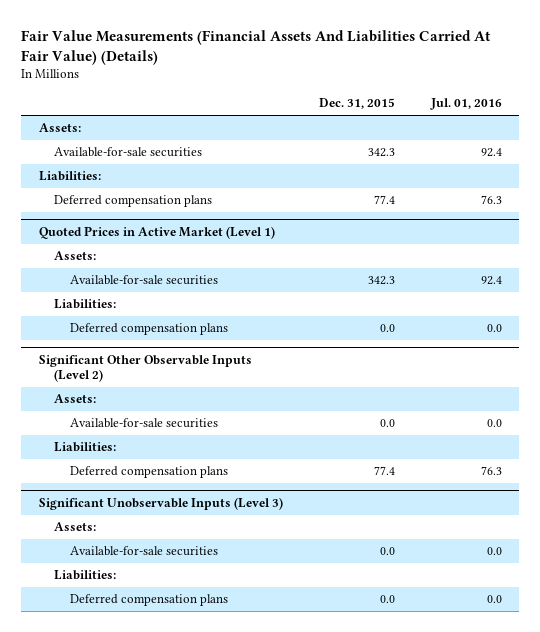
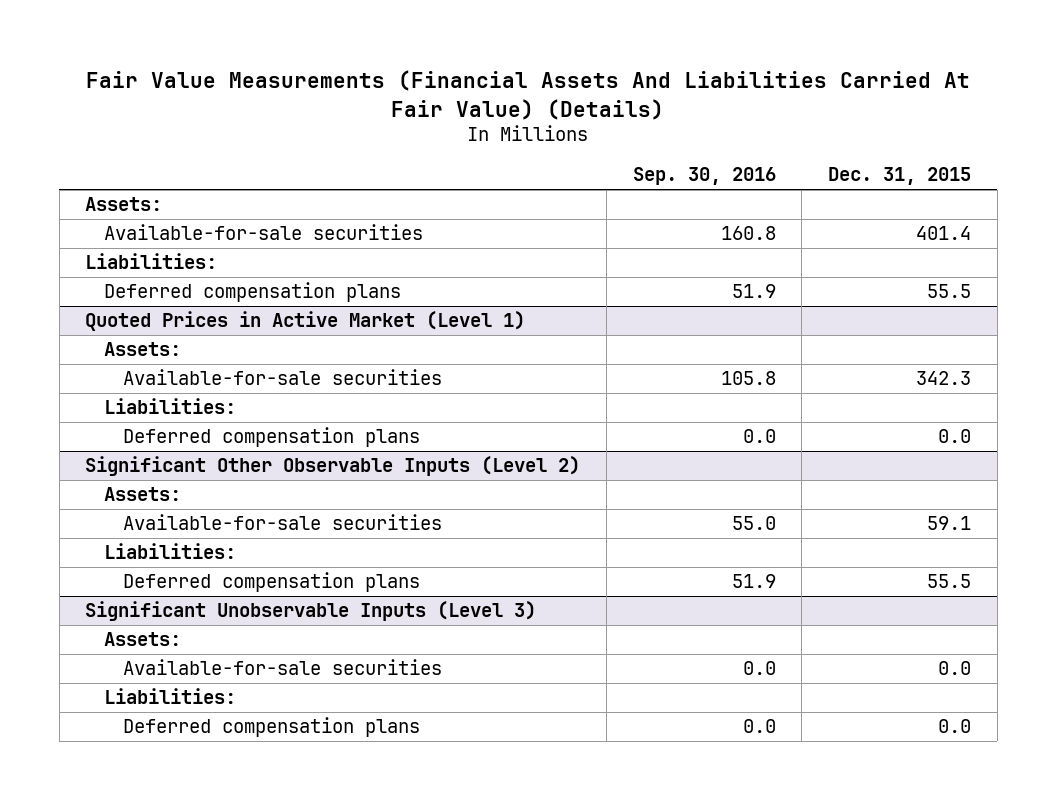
[429,98,502,111] Jul. 01, 2016 -> none
none -> [632,167,776,186] Sep. 30, 2016
[367,148,395,158] 342.3 -> [916,226,972,241] 401.4
[373,195,395,205] 77.4 -> [927,284,972,299] 55.5
[379,419,395,428] 0.0 -> [927,516,972,531] 59.1
[373,466,395,476] 77.4 -> [927,574,972,589] 55.5

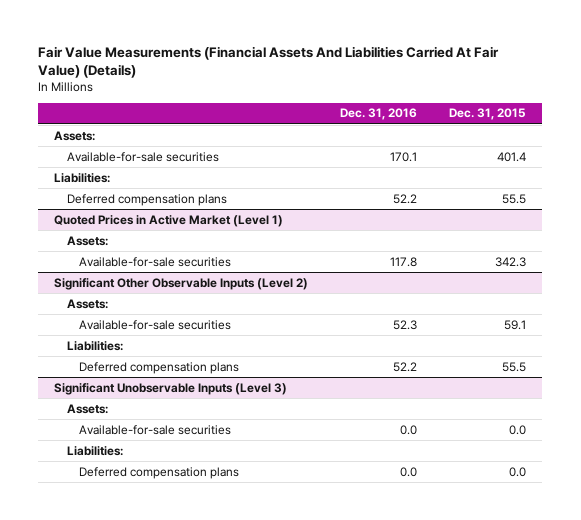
[632,167,776,186] Sep. 30, 2016 -> none
none -> [340,108,418,121] Dec. 31, 2016
[104,398,237,415] Liabilities: -> none
[123,427,421,448] Deferred compensation plans -> none

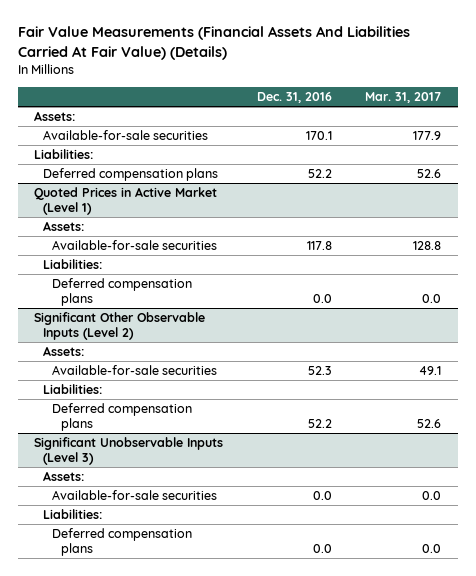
[449,108,527,121] Dec. 31, 2015 -> none
none -> [365,92,442,104] Mar. 31, 2017
none -> [43,259,103,270] Liabilities:
none -> [52,278,193,307] Deferred compensation plans

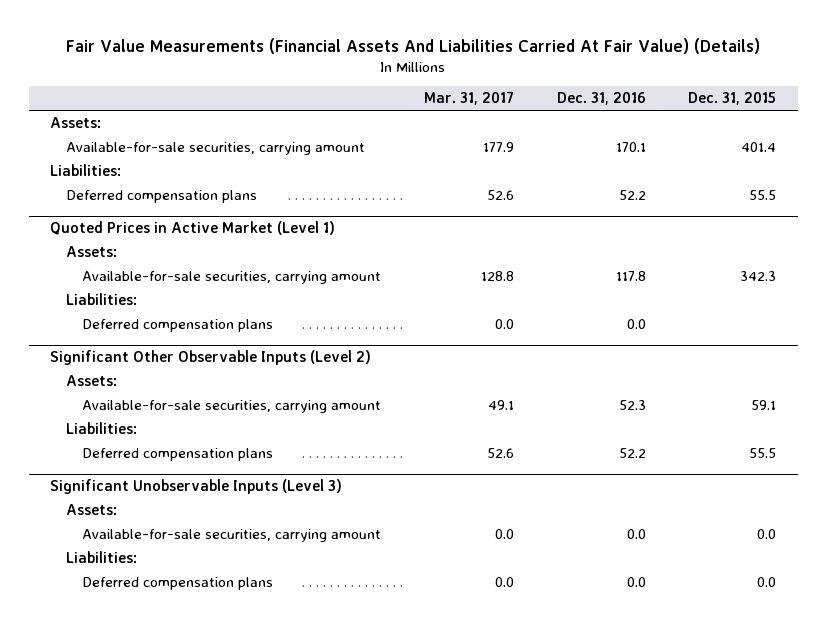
none -> [688,92,777,106] Dec. 31, 2015
[43,130,209,141] Available-for-sale securities -> [66,141,366,155] Available-for-sale securities, carrying amount
[52,240,218,251] Available-for-sale securities -> [82,270,382,284] Available-for-sale securities, carrying amount
[52,365,218,376] Available-for-sale securities -> [82,399,382,413] Available-for-sale securities, carrying amount
[52,490,218,501] Available-for-sale securities -> [82,528,382,542] Available-for-sale securities, carrying amount

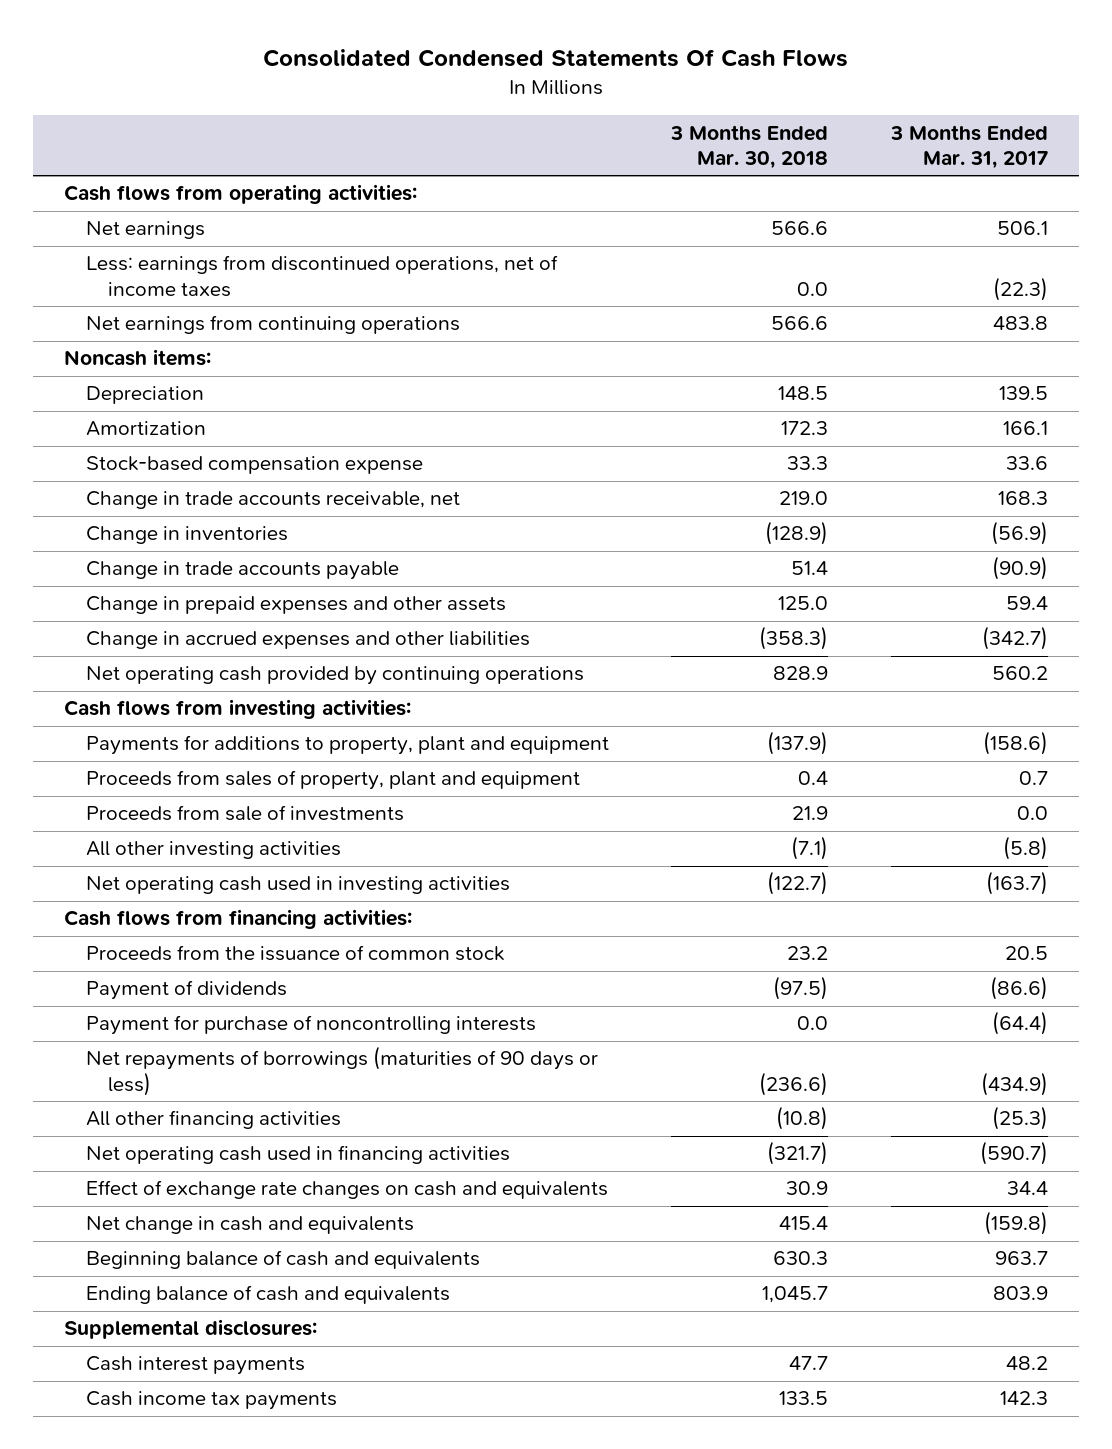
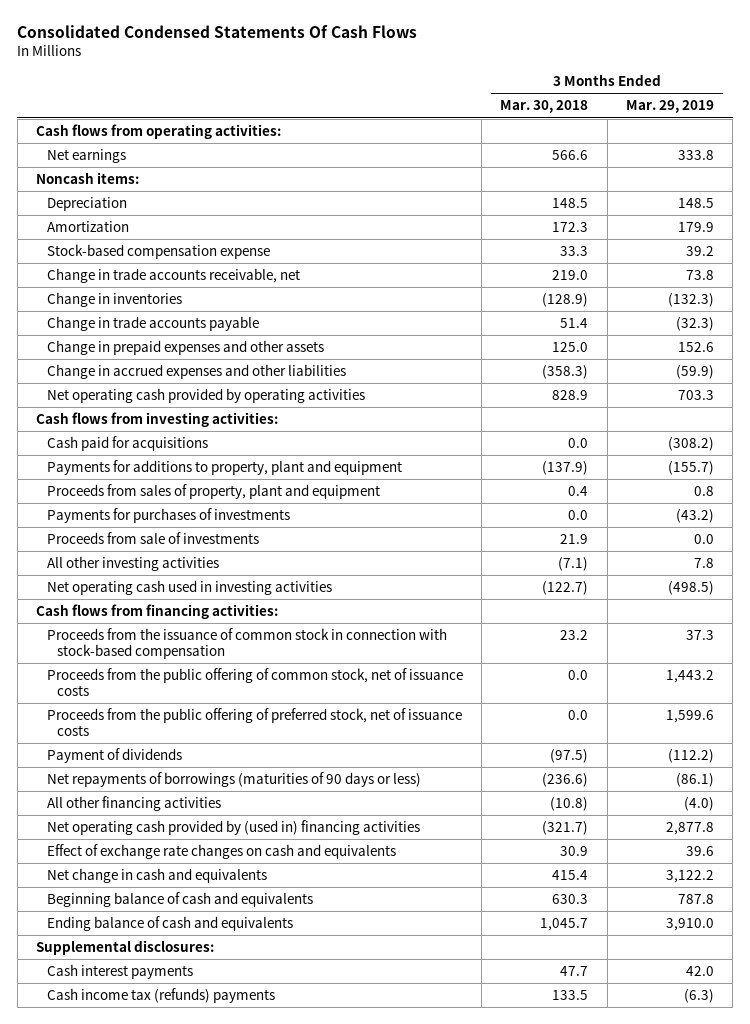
[889,124,1048,169] 3 Months Ended Mar. 31, 2017 -> none
none -> [625,100,714,114] Mar. 29, 2019
[86,255,559,297] Less: earnings from discontinued operations, net of income taxes -> none
[86,315,461,335] Net earnings from continuing operations -> none
[86,666,585,686] Net operating cash provided by continuing operations -> [46,387,365,403] Net operating cash provided by operating activities
none -> [46,435,208,451] Cash paid for acquisitions
none -> [46,507,290,523] Payments for purchases of investments
none -> [46,627,447,660] Proceeds from the issuance of common stock in connection with stock-based compensation
[86,945,505,962] Proceeds from the issuance of common stock -> [46,667,463,697] Proceeds from the public offering of common stock, net of issuance costs
[787,946,829,961] 23.2 -> [568,669,589,680] 0.0
none -> [46,707,462,737] Proceeds from the public offering of preferred stock, net of issuance costs
[86,1015,537,1036] Payment for purchase of noncontrolling interests -> none
[86,1145,511,1165] Net operating cash used in financing activities -> [46,819,420,835] Net operating cash provided by (used in) financing activities
[86,1391,338,1411] Cash income tax payments -> [46,987,275,1003] Cash income tax (refunds) payments

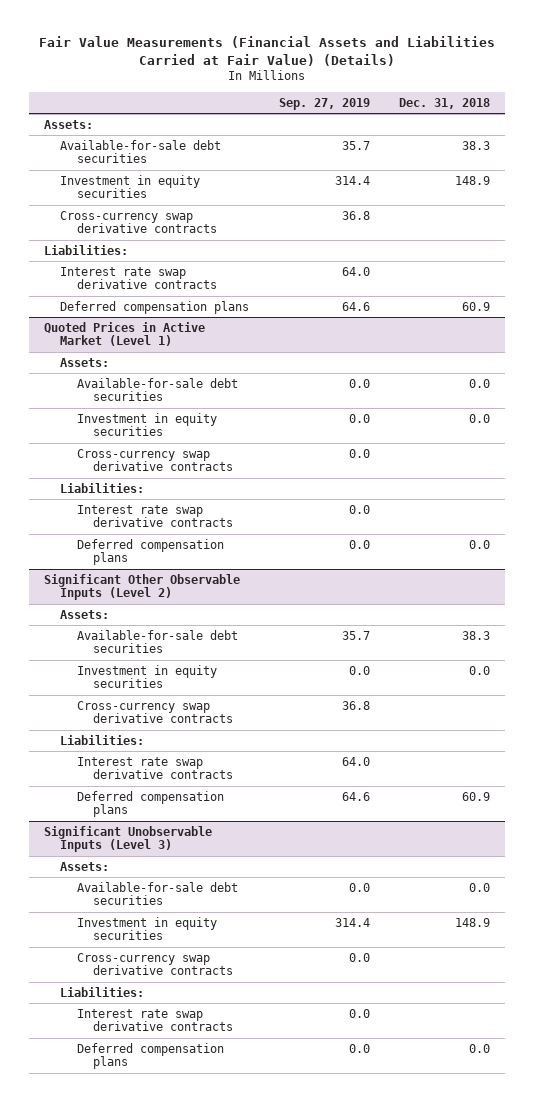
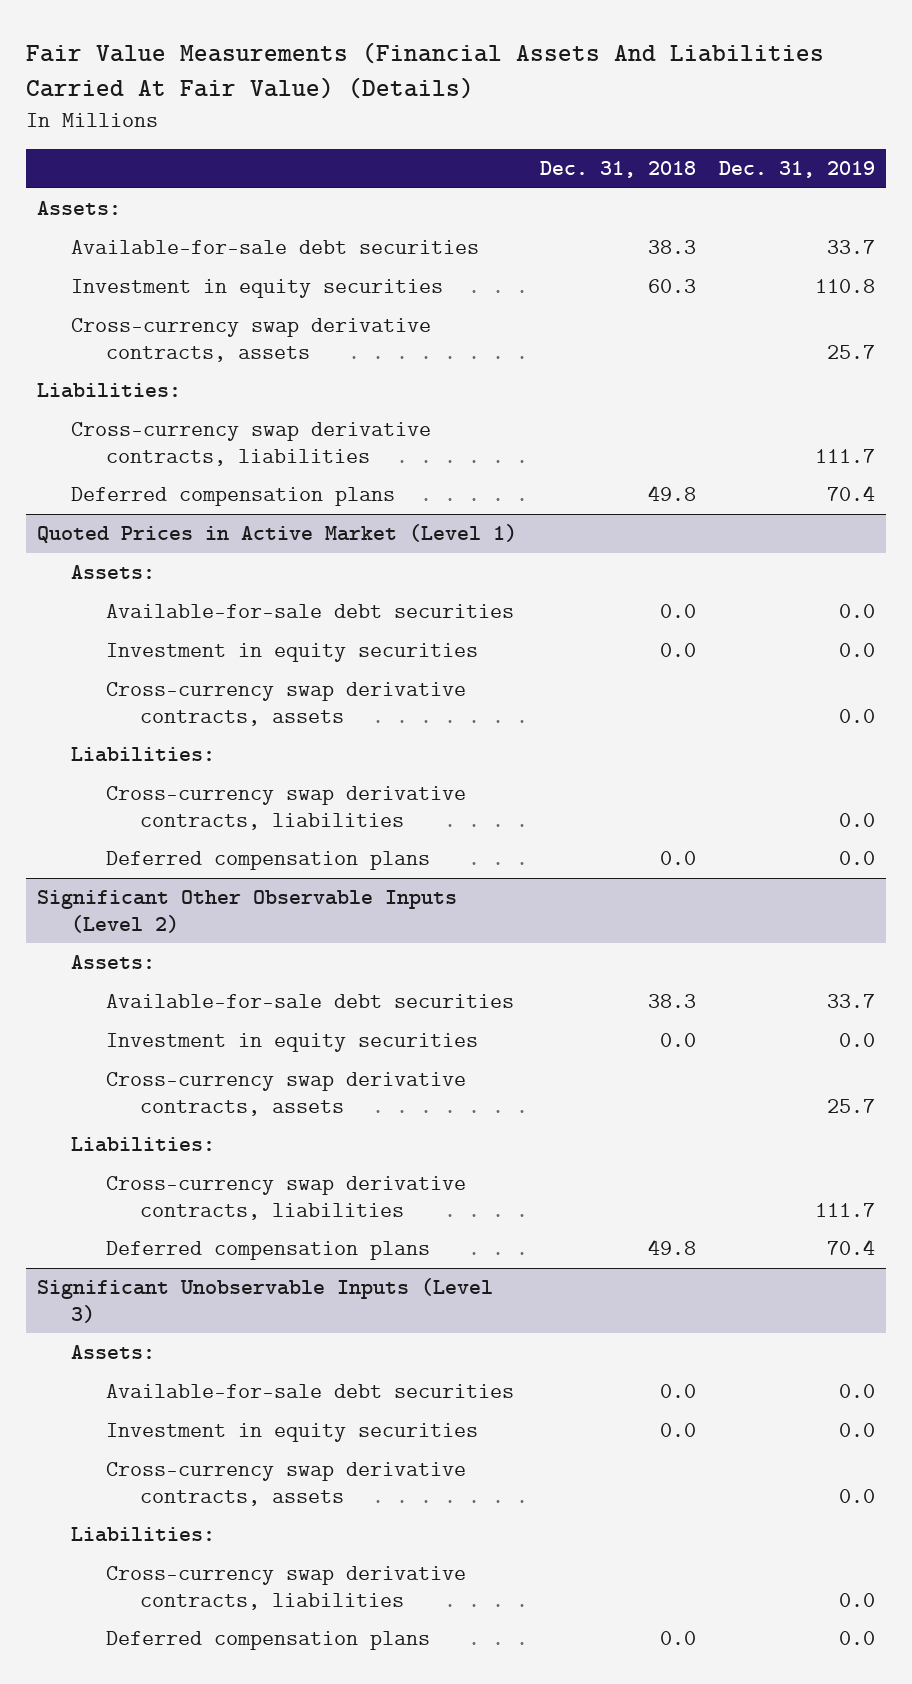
[39,35,496,66] Fair Value Measurements (Financial Assets and Liabilities Carried at Fair Value) (Details) -> [25,41,824,100] Fair Value Measurements (Financial Assets And Liabilities Carried At Fair Value) (Details)
[278,97,370,110] Sep. 27, 2019 -> none
none -> [718,161,875,179] Dec. 31, 2019
[455,175,491,185] 148.9 -> [647,279,696,294] 60.3
[60,210,217,234] Cross-currency swap derivative contracts -> [71,318,432,363] Cross-currency swap derivative contracts, assets
[60,266,217,290] Interest rate swap derivative contracts -> none
none -> [71,422,432,467] Cross-currency swap derivative contracts, liabilities
[462,301,491,311] 60.9 -> [647,485,696,502] 49.8
[76,448,234,472] Cross-currency swap derivative contracts -> [105,682,466,727] Cross-currency swap derivative contracts, assets
[76,504,234,528] Interest rate swap derivative contracts -> none
none -> [105,786,466,831] Cross-currency swap derivative contracts, liabilities
[76,700,234,724] Cross-currency swap derivative contracts -> [105,1072,466,1117] Cross-currency swap derivative contracts, assets
[76,756,234,780] Interest rate swap derivative contracts -> none
none -> [105,1176,466,1221] Cross-currency swap derivative contracts, liabilities
[462,791,491,801] 60.9 -> [647,1239,696,1256] 49.8
[455,917,491,927] 148.9 -> [659,1423,696,1438] 0.0
[76,952,234,976] Cross-currency swap derivative contracts -> [105,1462,466,1507] Cross-currency swap derivative contracts, assets
[76,1008,234,1032] Interest rate swap derivative contracts -> none
none -> [105,1566,466,1611] Cross-currency swap derivative contracts, liabilities

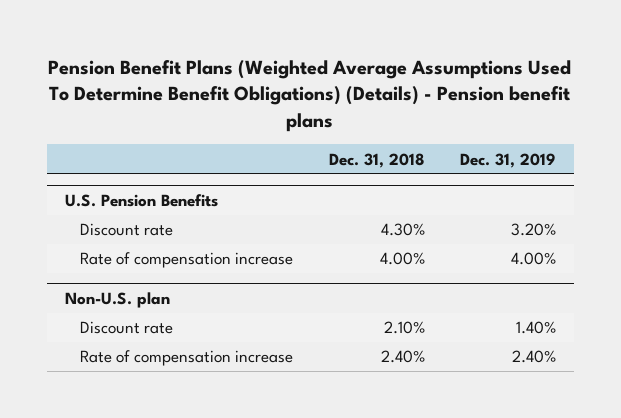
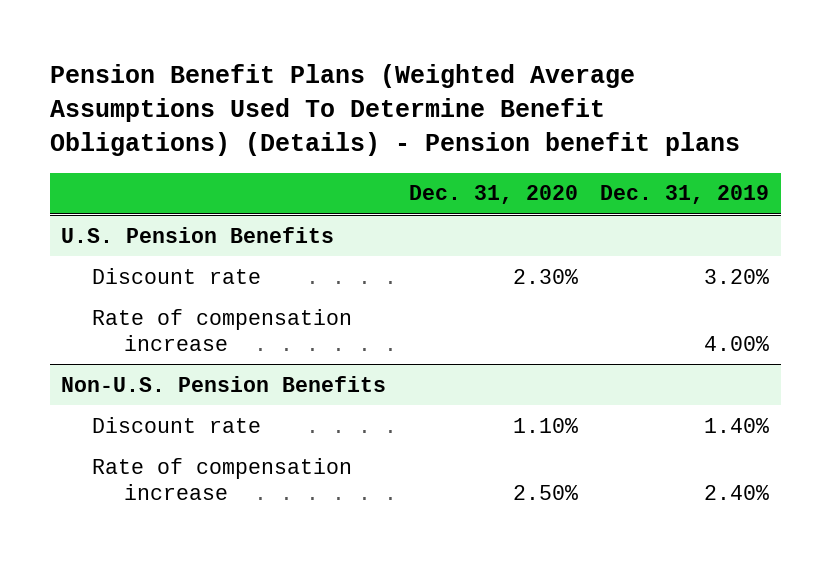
[328,152,425,168] Dec. 31, 2018 -> none
none -> [408,185,578,205] Dec. 31, 2020
[64,291,170,308] Non-U.S. plan -> [60,375,386,392] Non-U.S. Pension Benefits

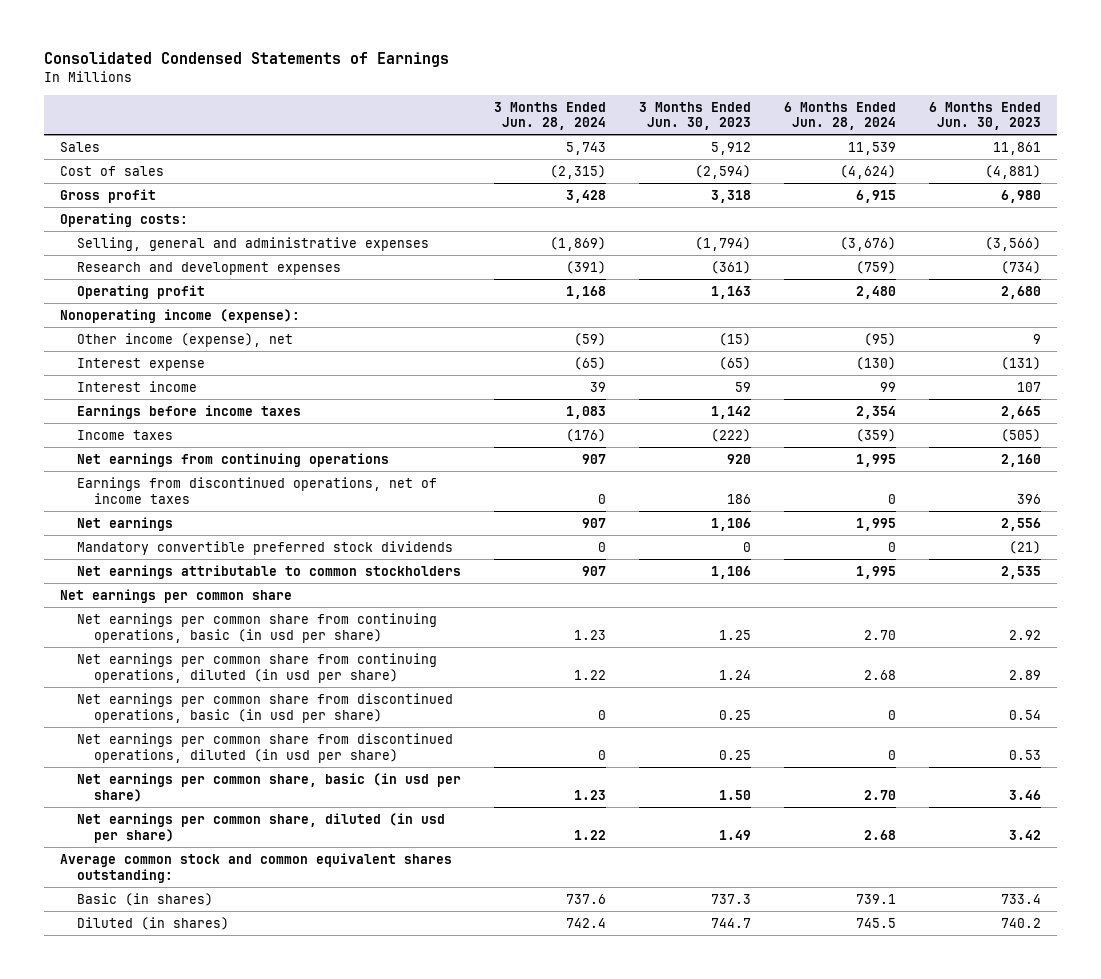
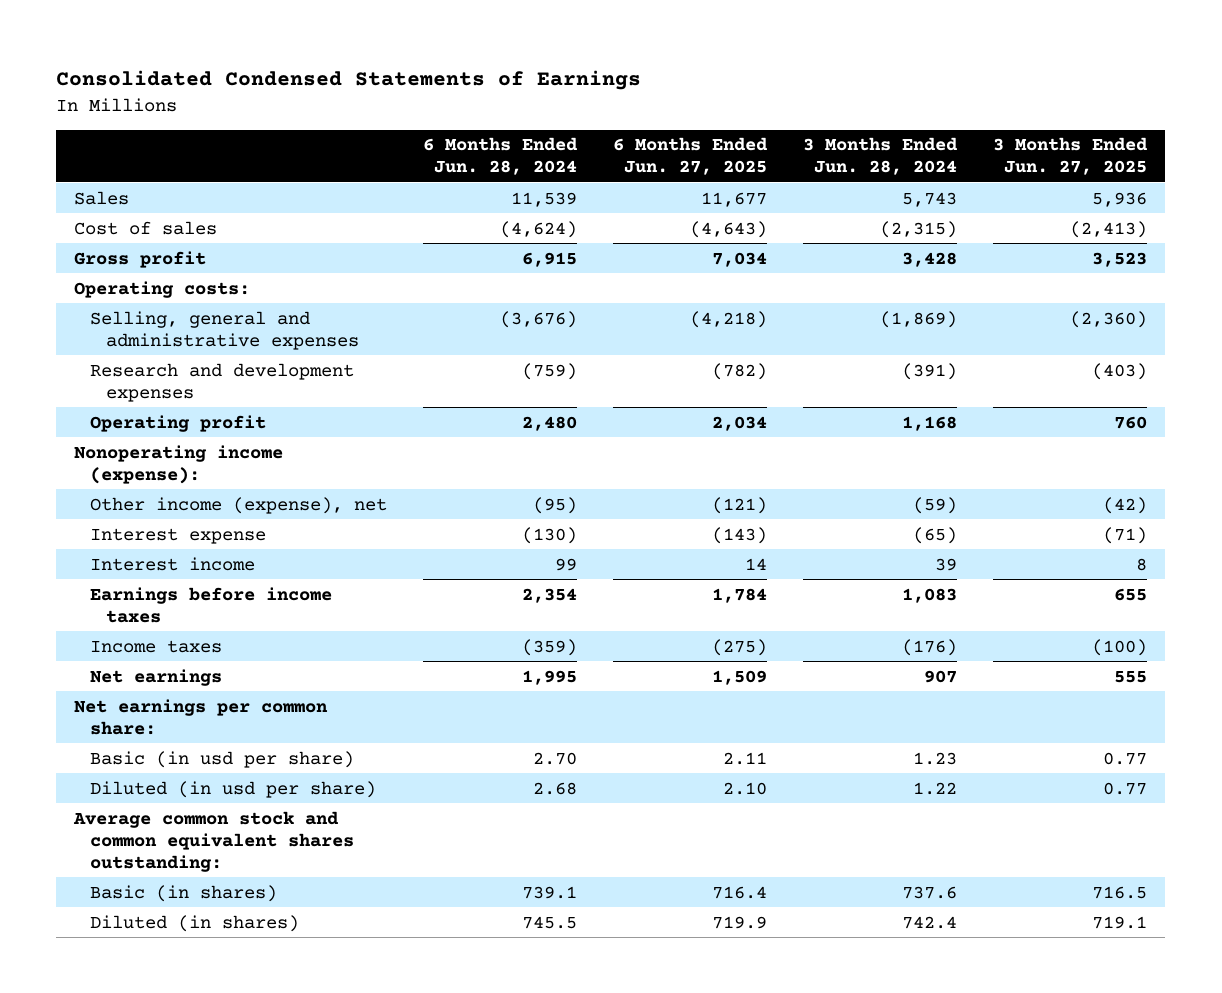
[639,101,752,131] 3 Months Ended Jun. 30, 2023 -> none
[929,101,1042,131] 6 Months Ended Jun. 30, 2023 -> none
none -> [613,137,769,176] 6 Months Ended Jun. 27, 2025
none -> [993,137,1149,176] 3 Months Ended Jun. 27, 2025
[77,452,390,467] Net earnings from continuing operations -> none
[77,476,438,504] Earnings from discontinued operations, net of income taxes -> none
[77,540,454,555] Mandatory convertible preferred stock dividends -> none
[77,564,462,579] Net earnings attributable to common stockholders -> none
[77,612,438,643] Net earnings per common share from continuing operations, basic (in usd per share) -> none
[77,652,438,683] Net earnings per common share from continuing operations, diluted (in usd per share) -> none
[77,692,454,723] Net earnings per common share from discontinued operations, basic (in usd per share) -> none
[77,732,454,763] Net earnings per common share from discontinued operations, diluted (in usd per share) -> none
[59,588,292,603] Net earnings per common share -> [74,698,329,735] Net earnings per common share:
[77,772,462,802] Net earnings per common share, basic (in usd per share) -> [89,750,354,768] Basic (in usd per share)
[77,812,446,843] Net earnings per common share, diluted (in usd per share) -> [89,780,376,798] Diluted (in usd per share)

